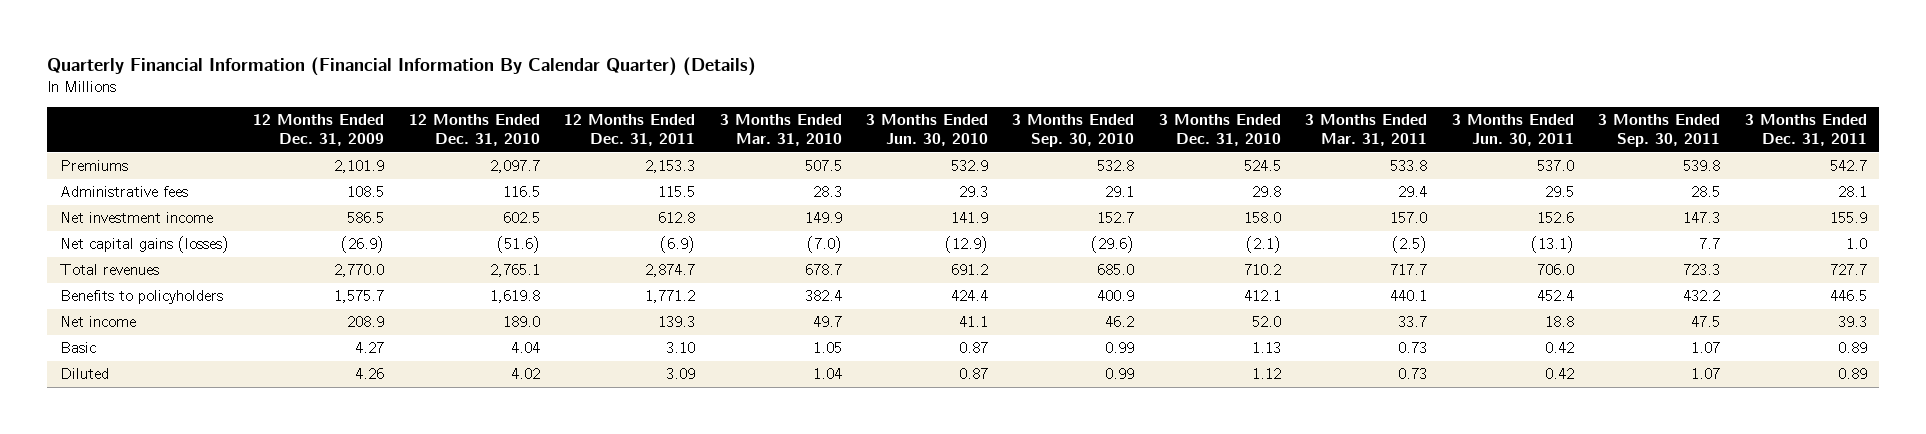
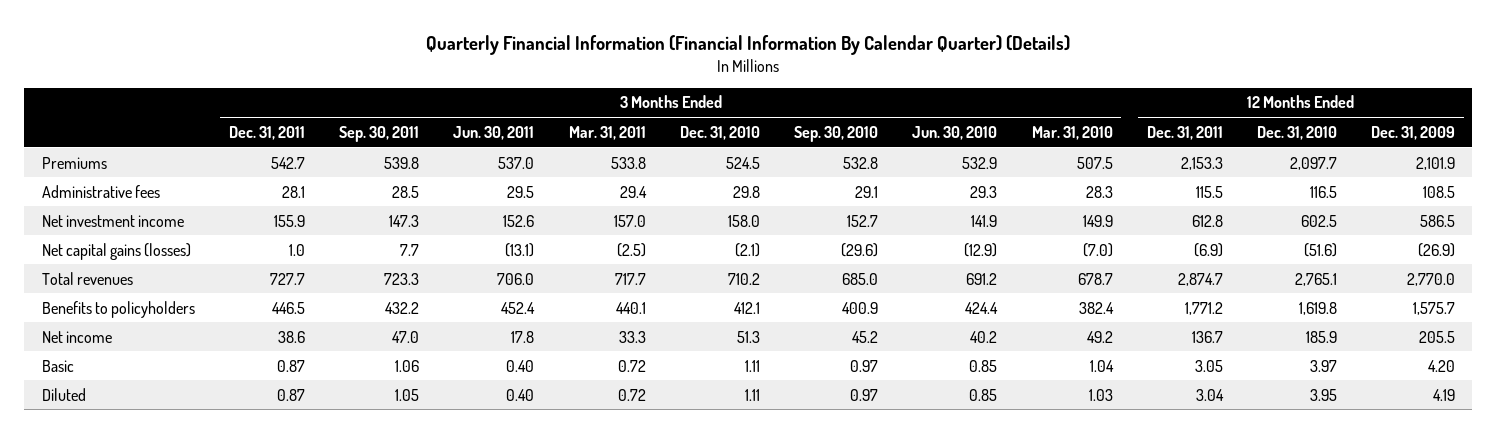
[347,316,385,328] 208.9 -> [1419,330,1456,343] 205.5
[502,316,540,328] 189.0 -> [1306,330,1338,343] 185.9
[658,316,696,328] 139.3 -> [1191,330,1223,343] 136.7
[812,316,842,328] 49.7 -> [1086,330,1113,343] 49.2
[958,316,988,328] 41.1 -> [970,330,998,343] 40.2
[1105,316,1135,328] 46.2 -> [852,330,879,343] 45.2
[1251,316,1281,328] 52.0 -> [736,330,760,343] 51.3
[1398,316,1428,328] 33.7 -> [618,330,646,343] 33.3
[1544,316,1574,328] 18.8 -> [511,330,535,343] 17.8
[1691,316,1721,328] 47.5 -> [392,330,420,343] 47.0
[1837,316,1867,328] 39.3 -> [277,330,305,343] 38.6
[355,342,385,354] 4.27 -> [1428,359,1456,372] 4.20
[510,342,540,354] 4.04 -> [1310,359,1338,372] 3.97
[666,342,696,354] 3.10 -> [1194,359,1223,372] 3.05
[812,342,842,354] 1.05 -> [1089,359,1114,372] 1.04
[958,342,988,354] 0.87 -> [969,359,998,372] 0.85
[1105,342,1135,354] 0.99 -> [850,359,879,372] 0.97
[1251,342,1281,354] 1.13 -> [744,359,760,372] 1.11
[1398,342,1428,354] 0.73 -> [617,359,646,372] 0.72
[1544,342,1574,354] 0.42 -> [506,359,535,372] 0.40
[1691,342,1721,354] 1.07 -> [395,359,420,372] 1.06
[1837,342,1867,354] 0.89 -> [276,359,305,372] 0.87
[355,368,385,380] 4.26 -> [1433,388,1456,401] 4.19
[510,368,540,380] 4.02 -> [1310,388,1338,401] 3.95
[666,368,696,380] 3.09 -> [1195,388,1224,401] 3.04
[812,368,842,380] 1.04 -> [1088,388,1113,401] 1.03
[958,368,988,380] 0.87 -> [969,388,998,401] 0.85
[1105,368,1135,380] 0.99 -> [850,388,879,401] 0.97
[1251,368,1281,380] 1.12 -> [744,388,760,401] 1.11
[1398,368,1428,380] 0.73 -> [617,388,646,401] 0.72
[1544,368,1574,380] 0.42 -> [506,388,535,401] 0.40
[1691,368,1721,380] 1.07 -> [395,388,420,401] 1.05
[1837,368,1867,380] 0.89 -> [276,388,305,401] 0.87

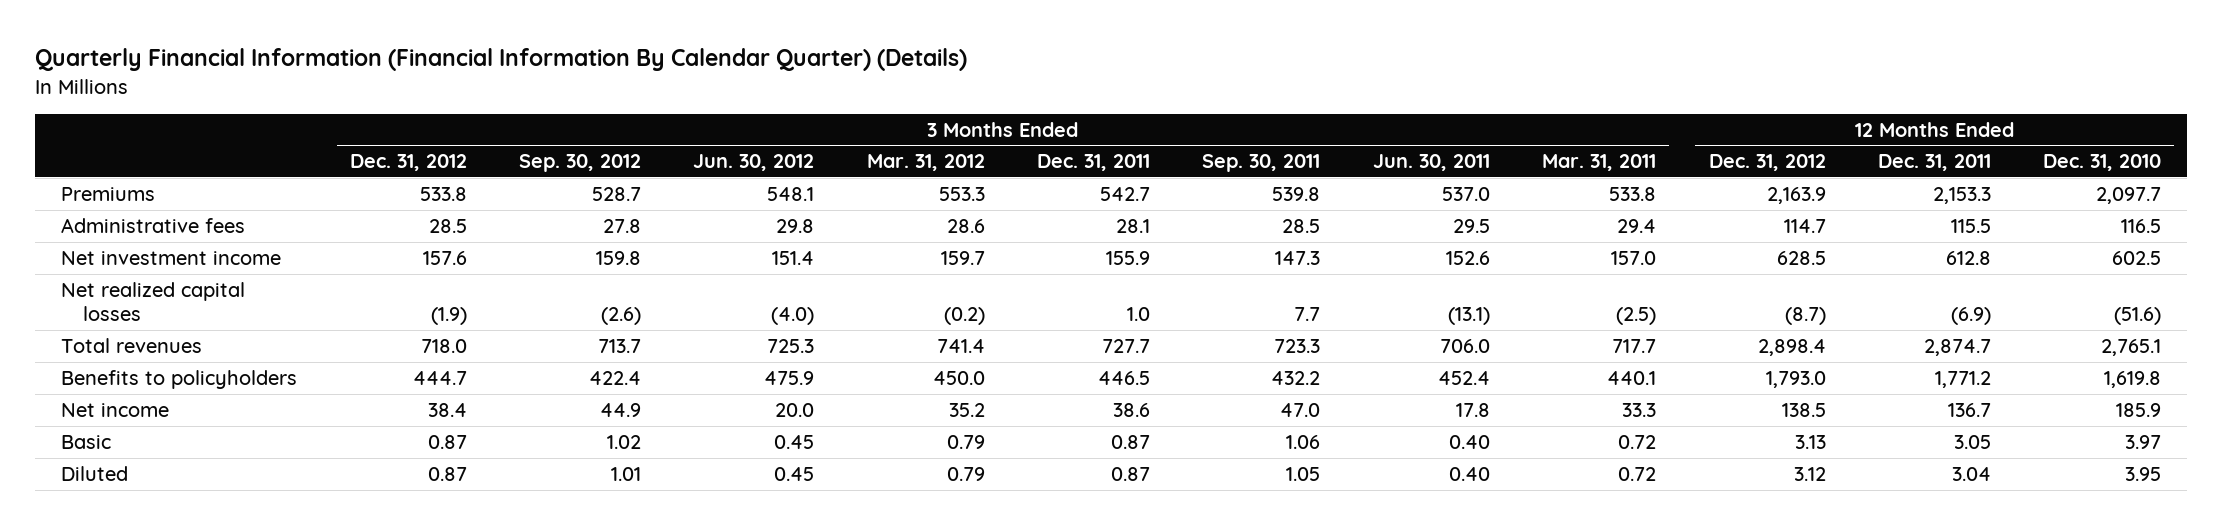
[679,125,760,140] Dec. 31, 2010 -> none
[794,125,879,142] Sep. 30, 2010 -> none
[912,125,998,140] Jun. 30, 2010 -> none
[1031,125,1113,140] Mar. 31, 2010 -> none
[1371,125,1456,140] Dec. 31, 2009 -> none
none -> [349,154,467,172] Dec. 31, 2012
none -> [519,154,642,173] Sep. 30, 2012
none -> [693,154,815,172] Jun. 30, 2012
none -> [866,154,985,172] Mar. 31, 2012
none -> [1708,154,1826,172] Dec. 31, 2012
[41,242,191,260] Net capital gains (losses) -> [61,281,246,322] Net realized capital losses

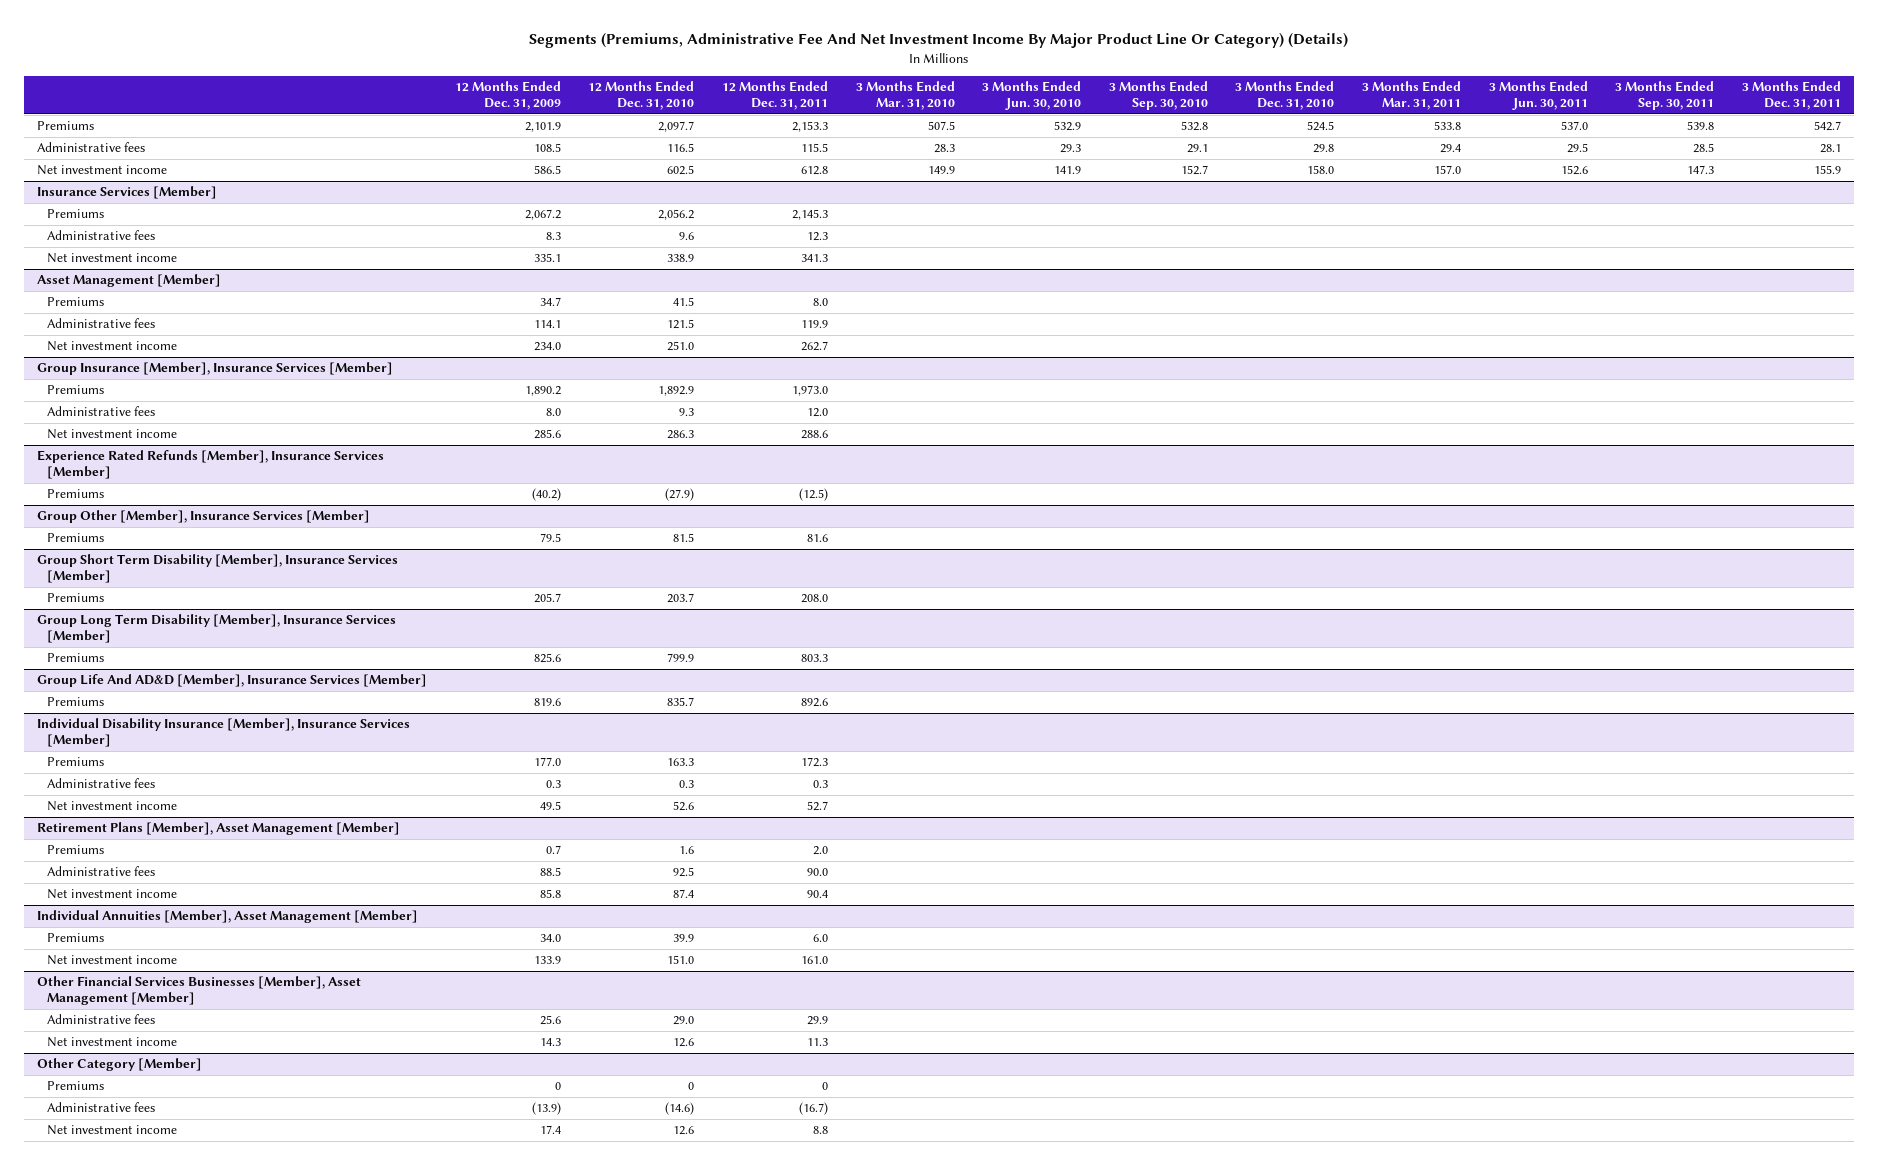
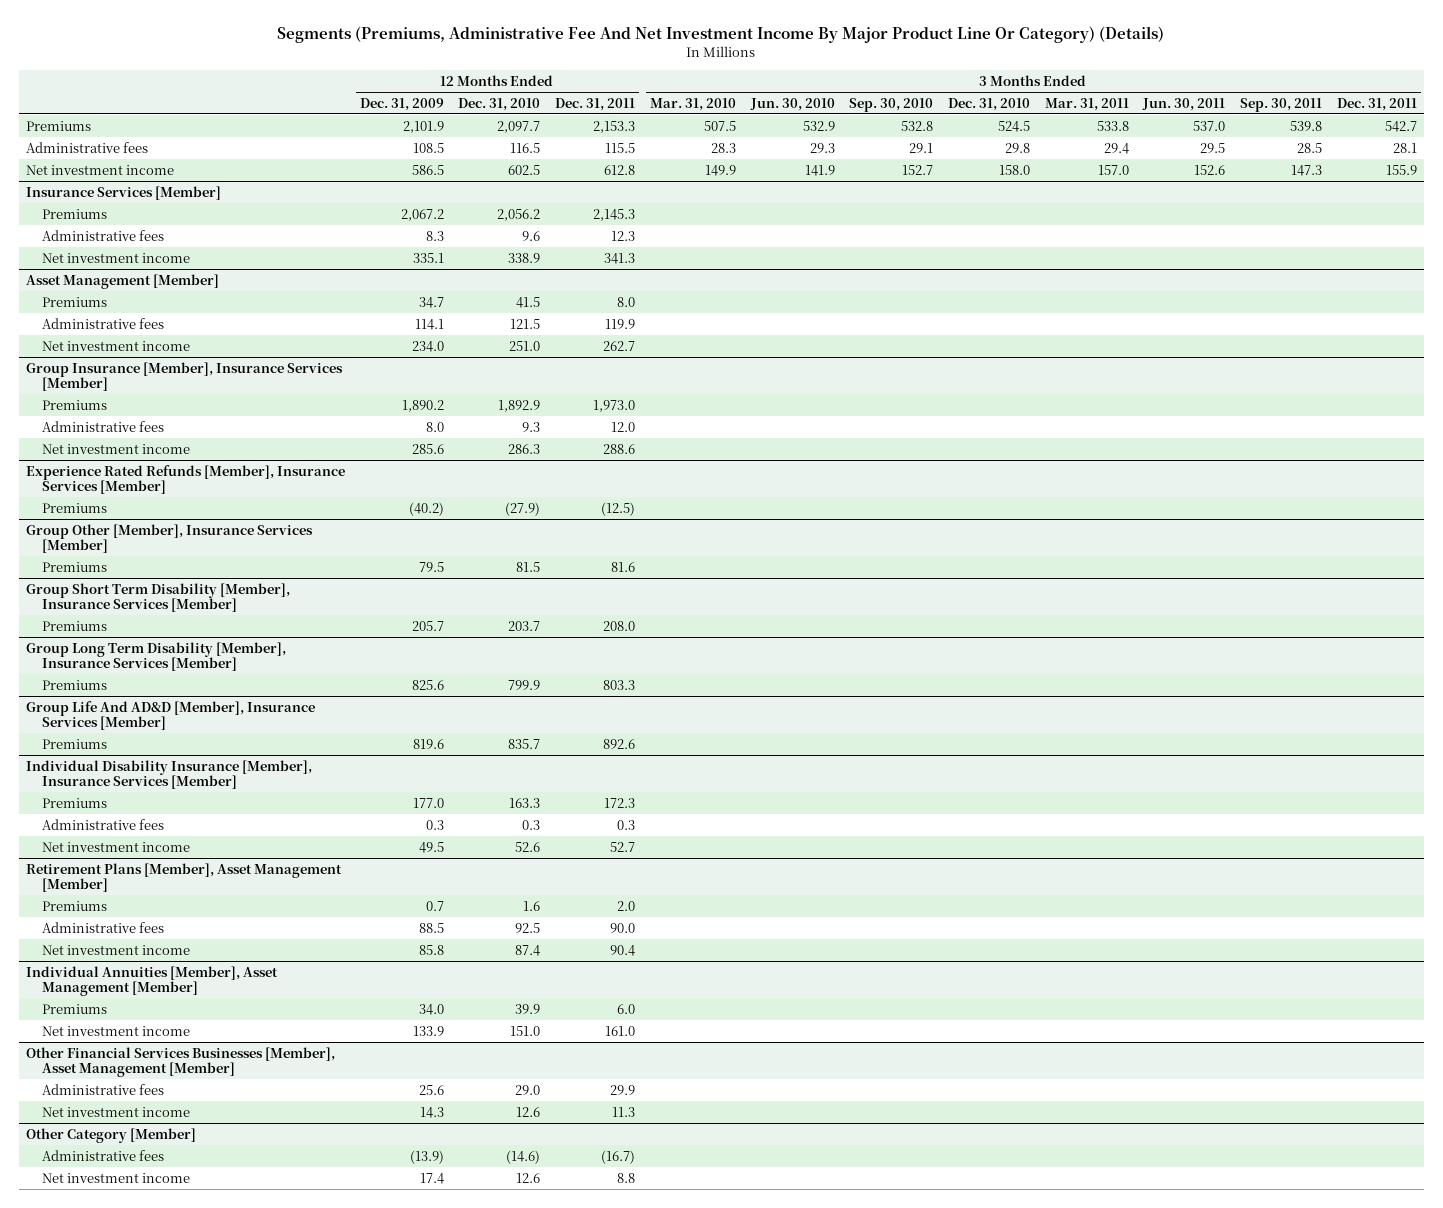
[47,1081,105,1091] Premiums -> none

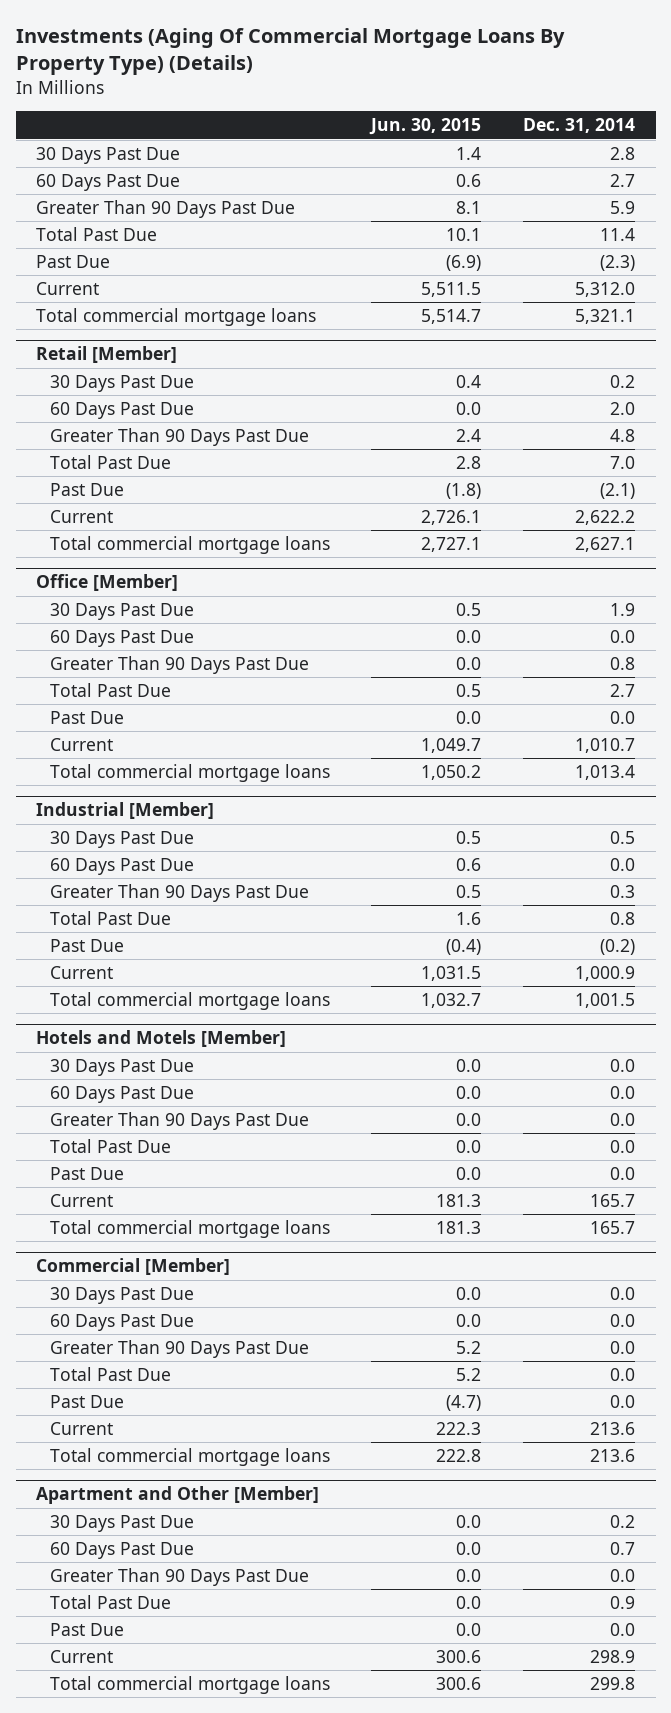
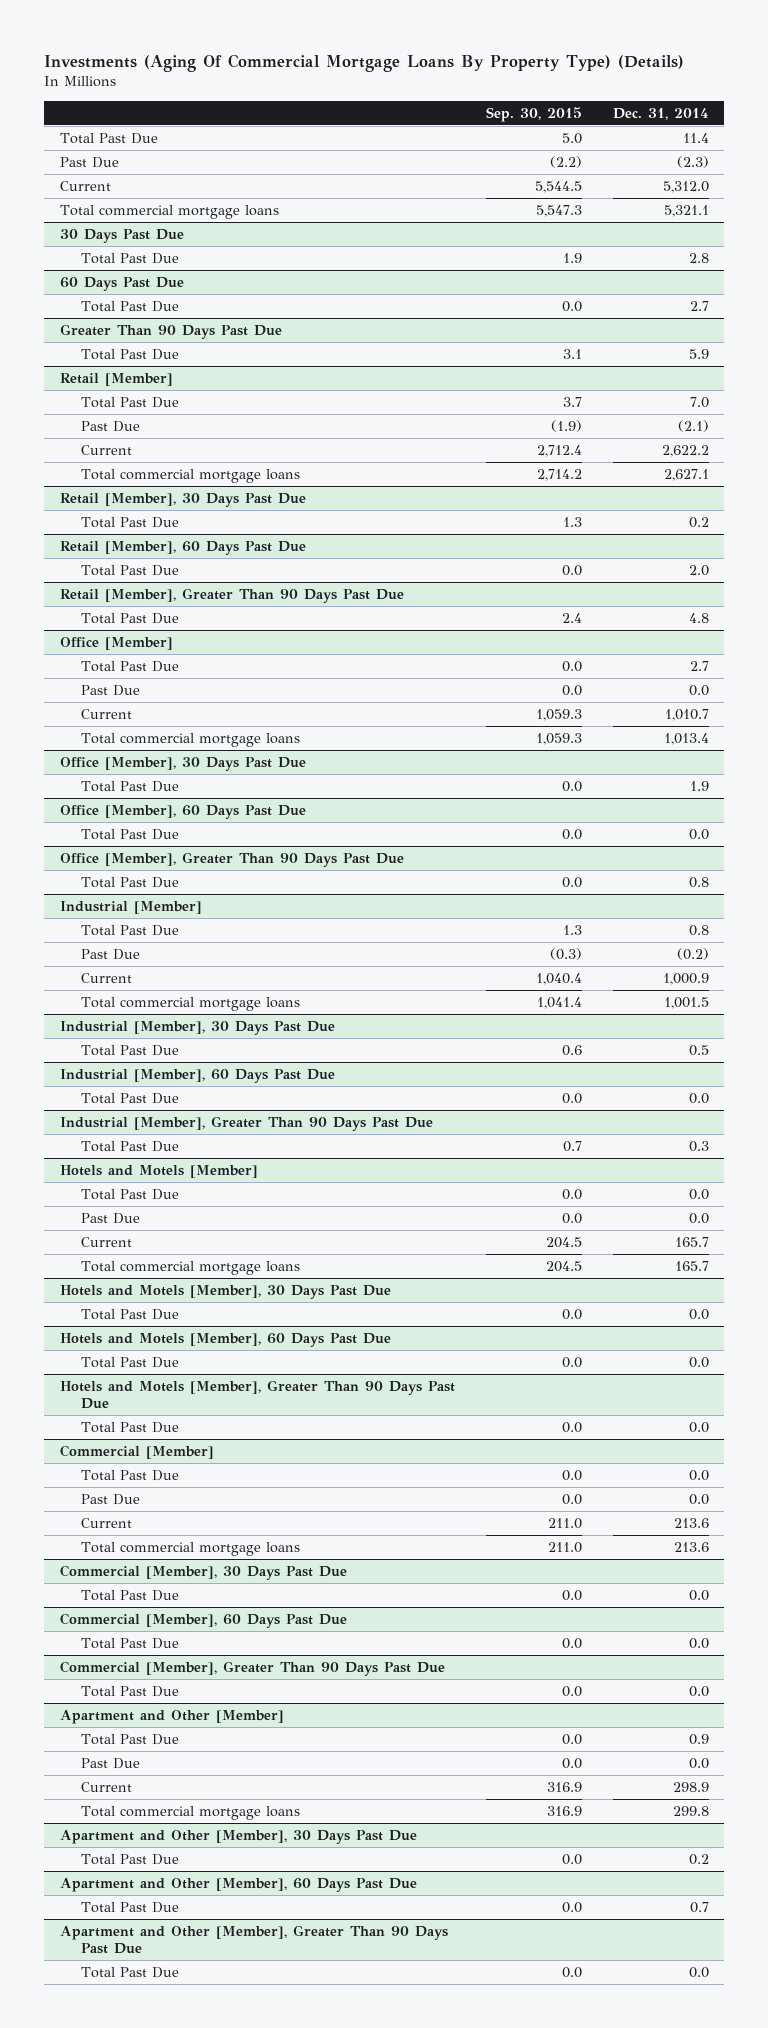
[369,118,482,136] Jun. 30, 2015 -> none
none -> [485,106,582,122] Sep. 30, 2015
[36,147,181,165] 30 Days Past Due -> none
[36,174,181,192] 60 Days Past Due -> none
[36,200,296,219] Greater Than 90 Days Past Due -> none
none -> [59,229,184,244] 30 Days Past Due
none -> [80,253,179,265] Total Past Due
none -> [59,277,184,292] 60 Days Past Due
none -> [80,301,179,313] Total Past Due
none -> [59,324,282,340] Greater Than 90 Days Past Due
none -> [80,349,179,361] Total Past Due
[49,375,194,393] 30 Days Past Due -> none
[49,402,194,420] 60 Days Past Due -> none
[49,428,309,447] Greater Than 90 Days Past Due -> none
none -> [59,493,306,508] Retail [Member], 30 Days Past Due
none -> [80,517,179,529] Total Past Due
none -> [59,541,306,556] Retail [Member], 60 Days Past Due
none -> [80,565,179,577] Total Past Due
none -> [59,588,404,604] Retail [Member], Greater Than 90 Days Past Due
none -> [80,613,179,625] Total Past Due
[49,603,194,621] 30 Days Past Due -> none
[49,630,194,648] 60 Days Past Due -> none
[49,656,309,675] Greater Than 90 Days Past Due -> none
none -> [59,757,306,772] Office [Member], 30 Days Past Due
none -> [80,781,179,793] Total Past Due
none -> [59,805,306,820] Office [Member], 60 Days Past Due
none -> [80,829,179,841] Total Past Due
none -> [59,852,404,868] Office [Member], Greater Than 90 Days Past Due
none -> [80,877,179,889] Total Past Due
[49,831,194,849] 30 Days Past Due -> none
[49,858,194,876] 60 Days Past Due -> none
[49,884,309,903] Greater Than 90 Days Past Due -> none
none -> [59,1021,335,1036] Industrial [Member], 30 Days Past Due
none -> [80,1045,179,1057] Total Past Due
none -> [59,1069,335,1084] Industrial [Member], 60 Days Past Due
none -> [80,1093,179,1105] Total Past Due
none -> [59,1116,433,1132] Industrial [Member], Greater Than 90 Days Past Due
none -> [80,1141,179,1153] Total Past Due
[49,1059,194,1077] 30 Days Past Due -> none
[49,1086,194,1104] 60 Days Past Due -> none
[49,1112,309,1131] Greater Than 90 Days Past Due -> none
none -> [59,1285,391,1300] Hotels and Motels [Member], 30 Days Past Due
none -> [80,1309,179,1321] Total Past Due
none -> [59,1333,391,1348] Hotels and Motels [Member], 60 Days Past Due
none -> [80,1357,179,1369] Total Past Due
none -> [59,1380,455,1410] Hotels and Motels [Member], Greater Than 90 Days Past Due
none -> [80,1422,179,1434] Total Past Due
[49,1287,194,1305] 30 Days Past Due -> none
[49,1314,194,1332] 60 Days Past Due -> none
[49,1340,309,1359] Greater Than 90 Days Past Due -> none
none -> [59,1565,347,1581] Commercial [Member], 30 Days Past Due
none -> [80,1590,179,1602] Total Past Due
none -> [59,1613,347,1629] Commercial [Member], 60 Days Past Due
none -> [80,1638,179,1650] Total Past Due
none -> [59,1661,445,1677] Commercial [Member], Greater Than 90 Days Past Due
none -> [80,1686,179,1698] Total Past Due
[49,1515,194,1533] 30 Days Past Due -> none
[49,1542,194,1560] 60 Days Past Due -> none
[49,1568,309,1587] Greater Than 90 Days Past Due -> none
none -> [59,1830,417,1845] Apartment and Other [Member], 30 Days Past Due
none -> [80,1854,179,1866] Total Past Due
none -> [59,1878,417,1893] Apartment and Other [Member], 60 Days Past Due
none -> [80,1902,179,1914] Total Past Due
none -> [59,1925,448,1955] Apartment and Other [Member], Greater Than 90 Days Past Due
none -> [80,1967,179,1979] Total Past Due

